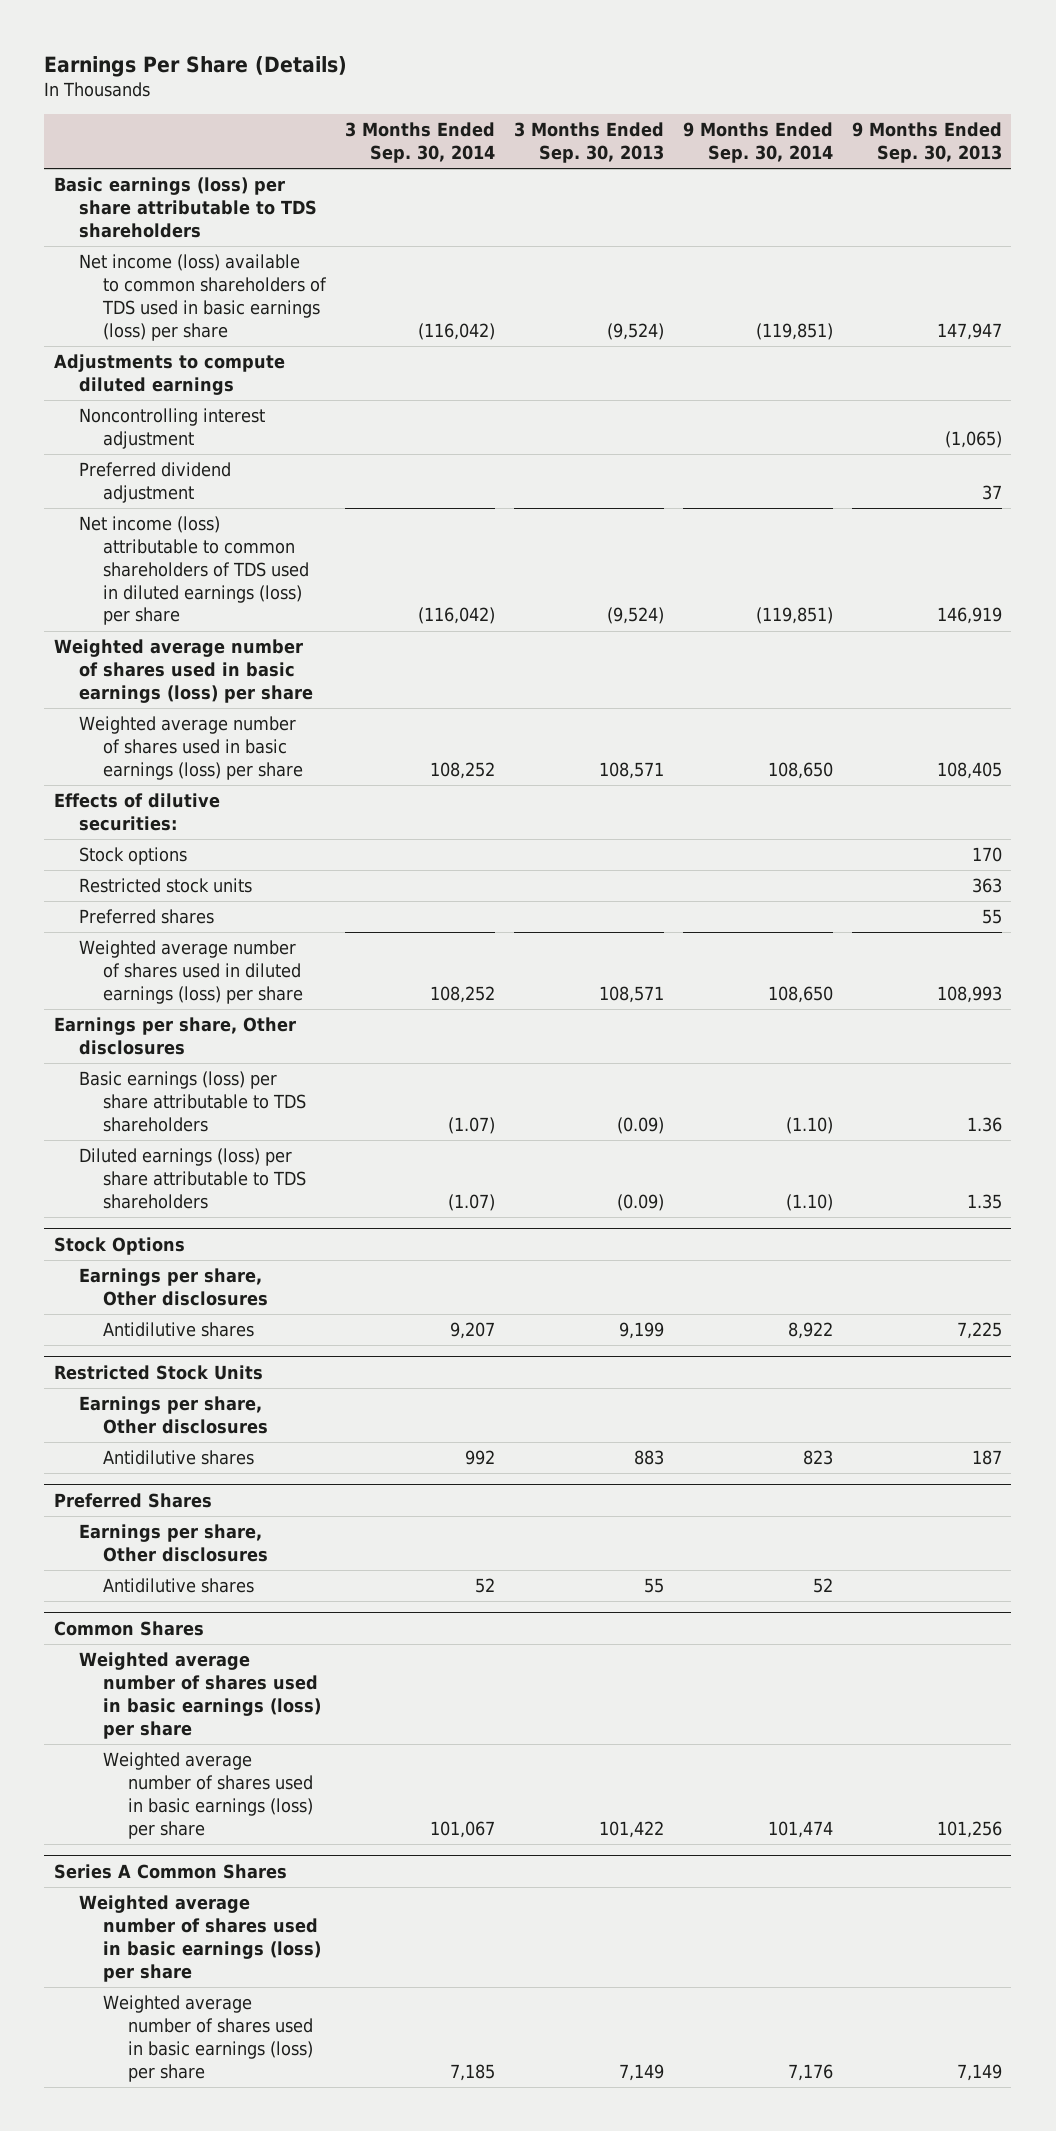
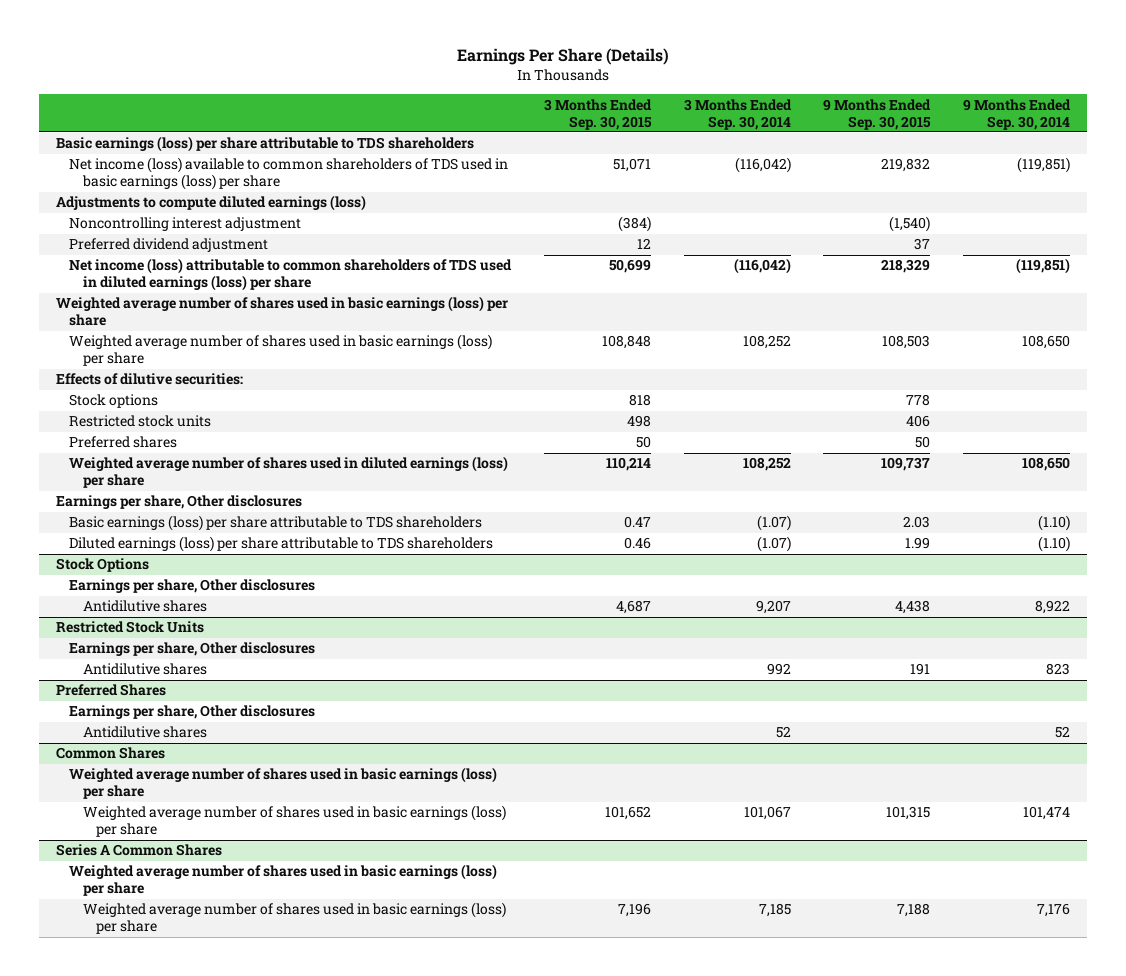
[514,122,665,164] 3 Months Ended Sep. 30, 2013 -> none
[851,122,1002,164] 9 Months Ended Sep. 30, 2013 -> none
none -> [543,98,652,130] 3 Months Ended Sep. 30, 2015
none -> [823,98,932,130] 9 Months Ended Sep. 30, 2015
[53,354,285,395] Adjustments to compute diluted earnings -> [55,195,366,212] Adjustments to compute diluted earnings (loss)

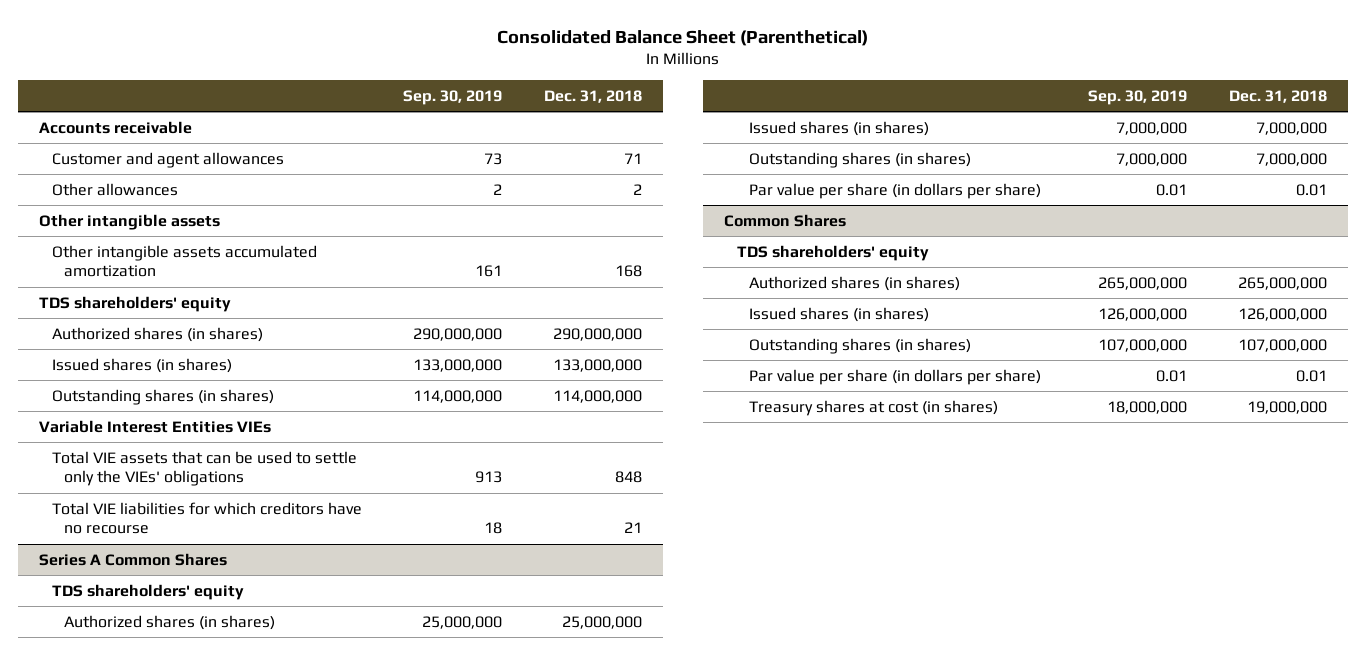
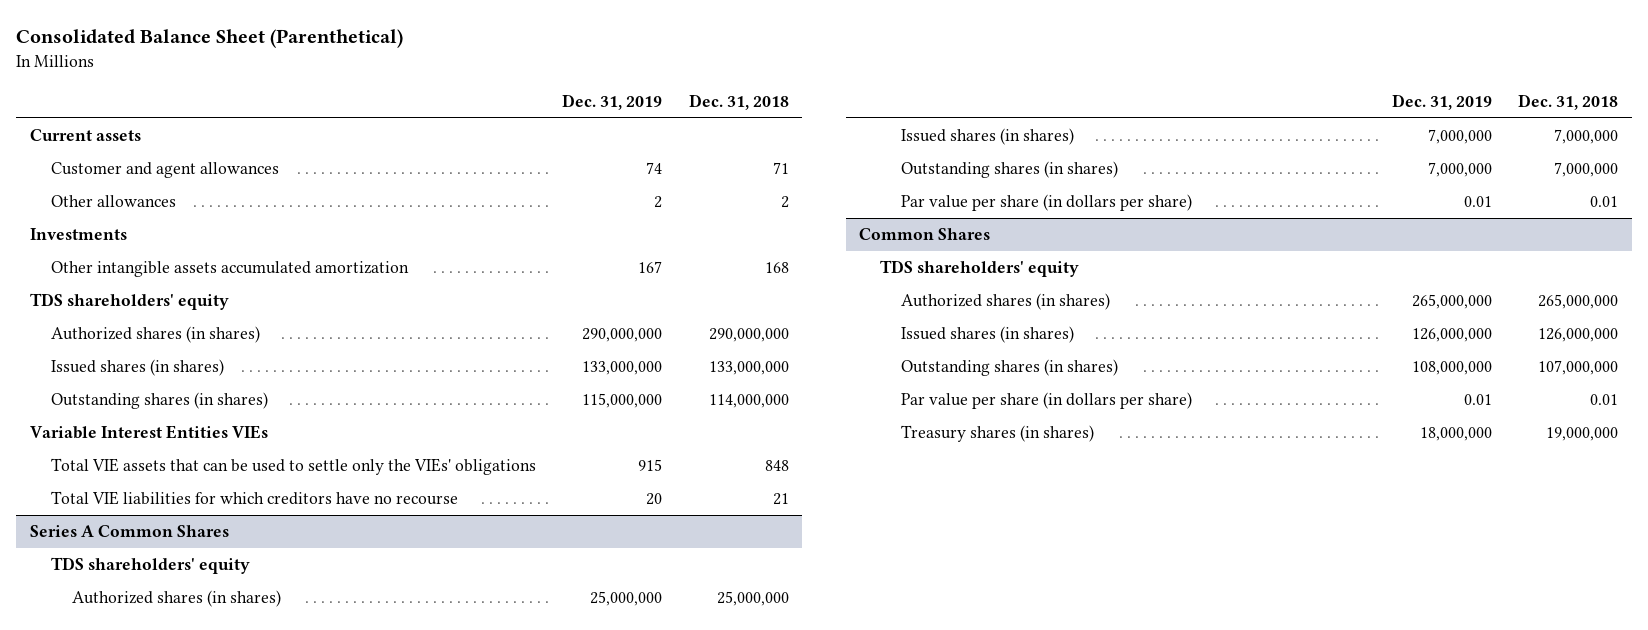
[403,90,503,106] Sep. 30, 2019 -> none
none -> [562,93,663,110] Dec. 31, 2019
[38,120,192,134] Accounts receivable -> none
none -> [29,129,141,142] Current assets
[38,213,220,230] Other intangible assets -> none
none -> [29,228,127,241] Investments
[749,399,999,416] Treasury shares at cost (in shares) -> [901,425,1095,443] Treasury shares (in shares)

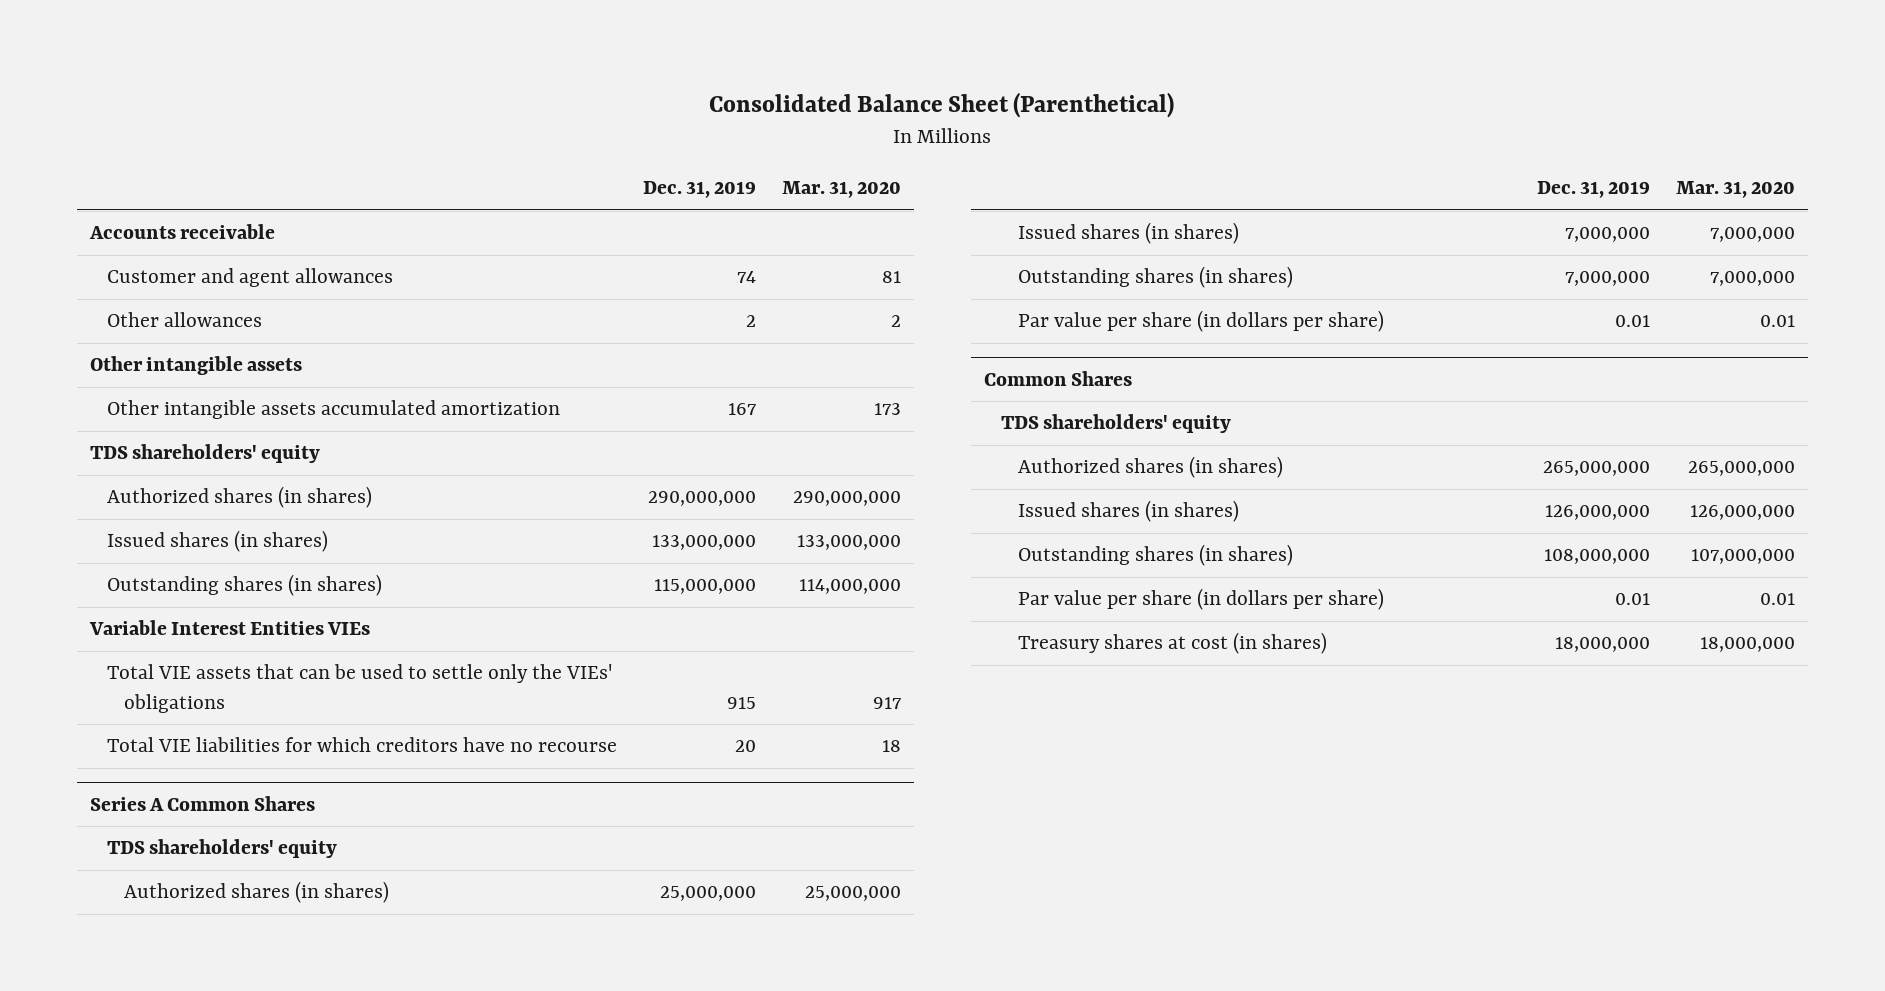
[688,93,789,110] Dec. 31, 2018 -> none
none -> [781,181,901,199] Mar. 31, 2020
[29,129,141,142] Current assets -> none
none -> [88,224,275,240] Accounts receivable
[29,228,127,241] Investments -> none
none -> [89,356,302,376] Other intangible assets
[901,425,1095,443] Treasury shares (in shares) -> [1018,632,1328,655] Treasury shares at cost (in shares)

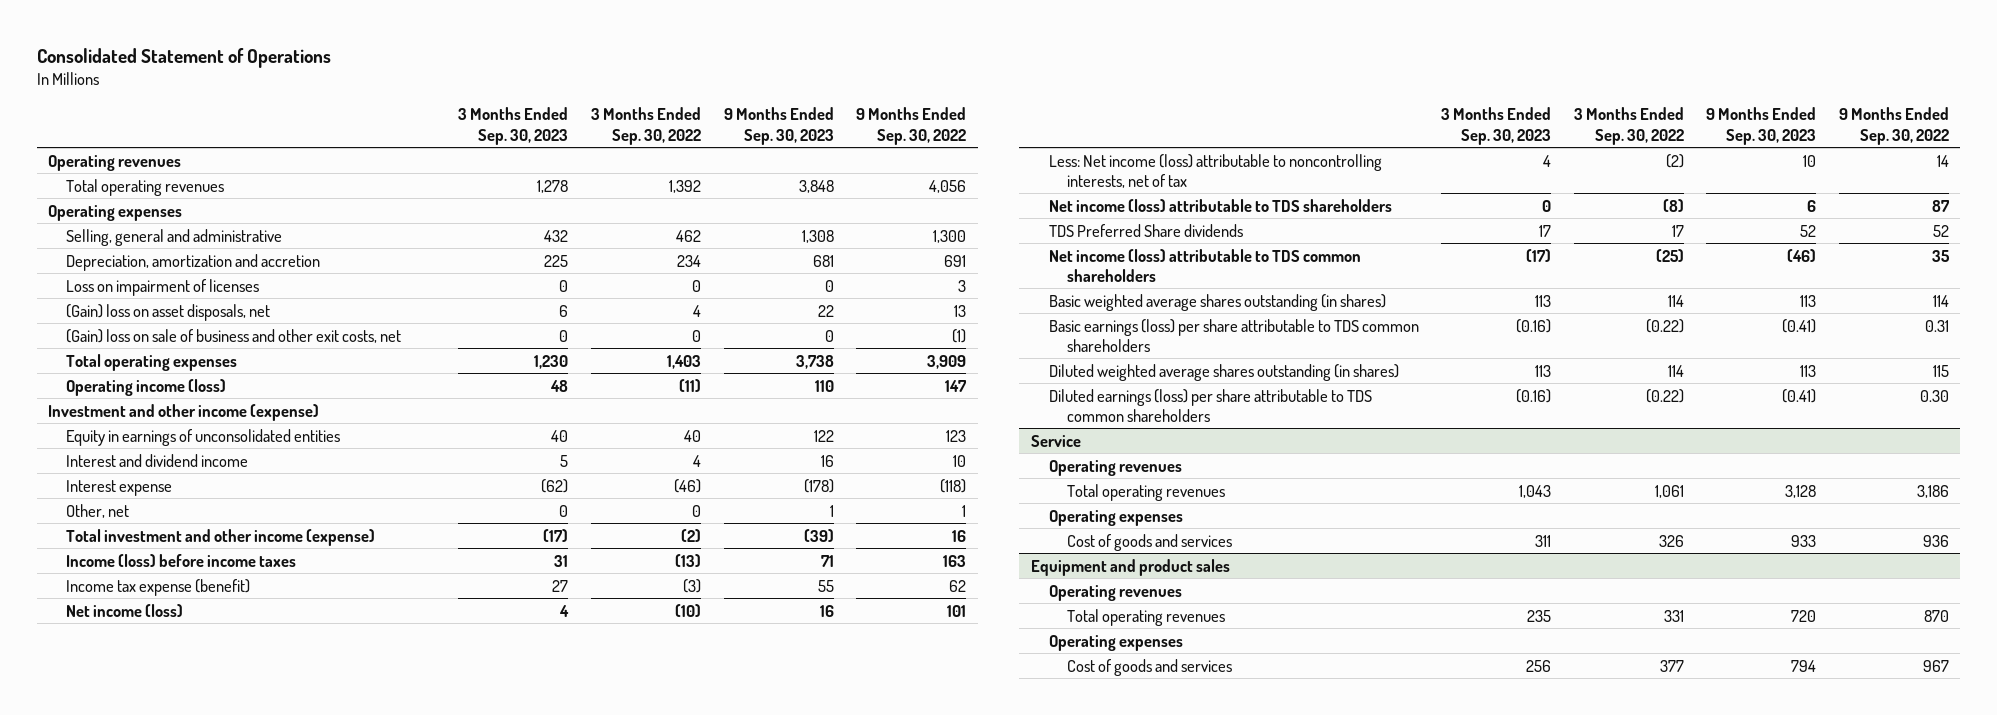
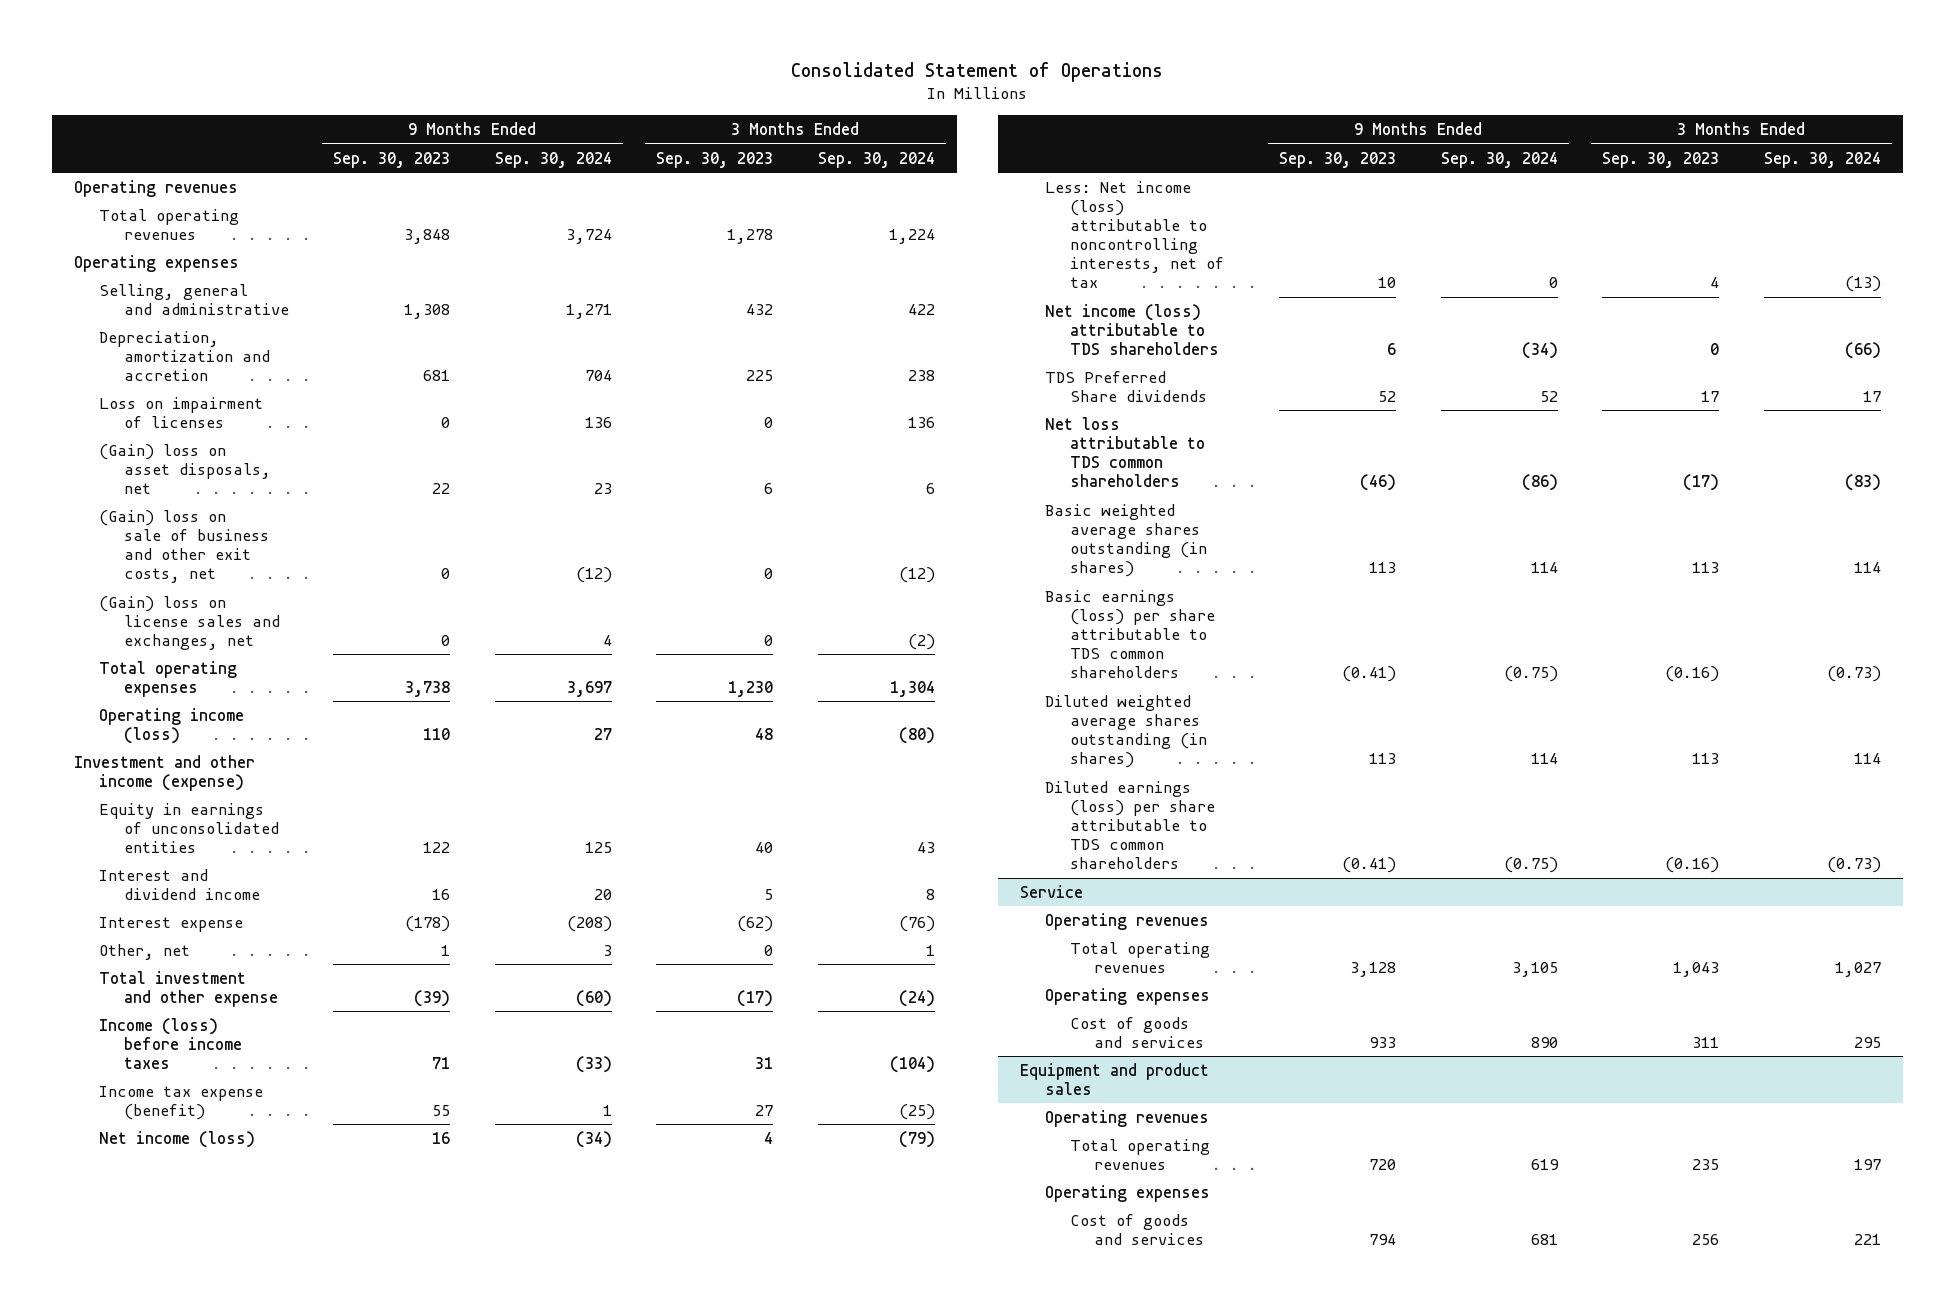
[591,107,702,145] 3 Months Ended Sep. 30, 2022 -> none
[856,107,967,145] 9 Months Ended Sep. 30, 2022 -> none
none -> [494,151,612,168] Sep. 30, 2024
none -> [817,151,935,168] Sep. 30, 2024
none -> [98,595,280,650] (Gain) loss on license sales and exchanges, net
[65,528,375,546] Total investment and other income (expense) -> [98,970,278,1007] Total investment and other expense
[1048,248,1361,282] Net income (loss) attributable to TDS common shareholders -> [1044,416,1205,487] Net loss attributable to TDS common shareholders

